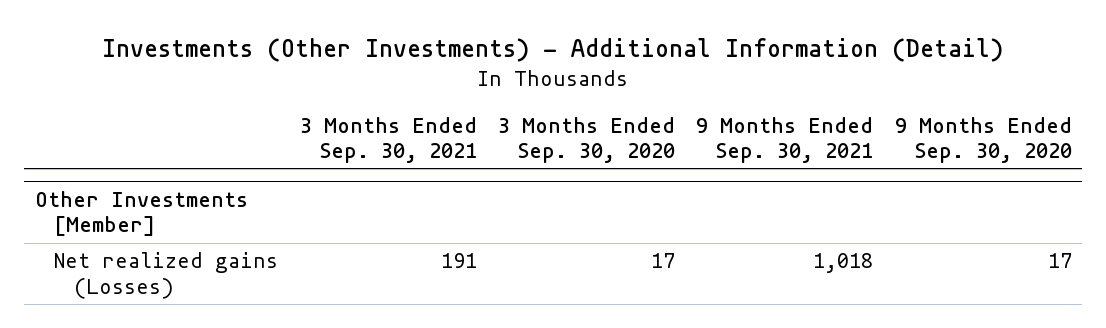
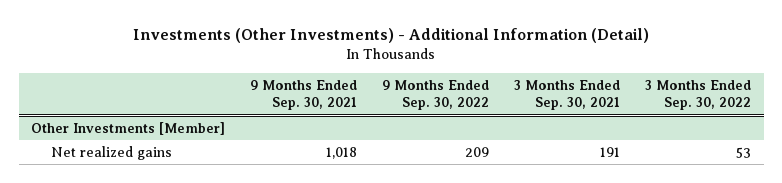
[497,116,675,163] 3 Months Ended Sep. 30, 2020 -> none
[894,116,1072,163] 9 Months Ended Sep. 30, 2020 -> none
none -> [382,79,490,111] 9 Months Ended Sep. 30, 2022
none -> [645,79,752,111] 3 Months Ended Sep. 30, 2022
[54,252,279,299] Net realized gains (Losses) -> [51,146,173,161] Net realized gains

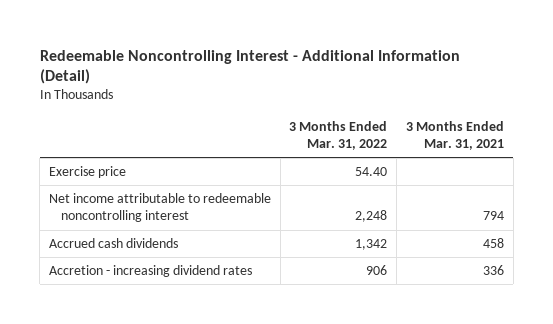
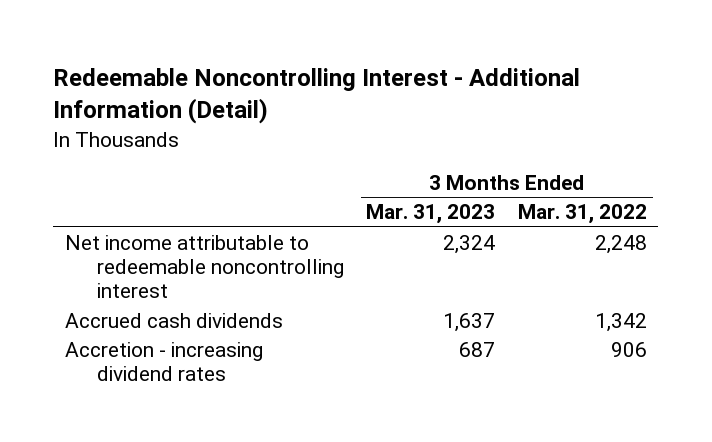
[405,120,504,151] 3 Months Ended Mar. 31, 2021 -> none
none -> [366,204,496,225] Mar. 31, 2023
[48,166,126,179] Exercise price -> none

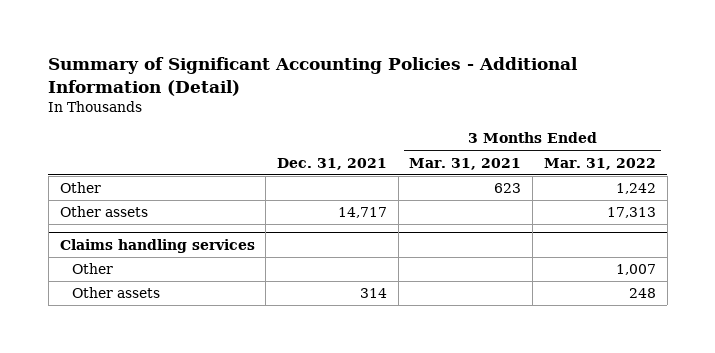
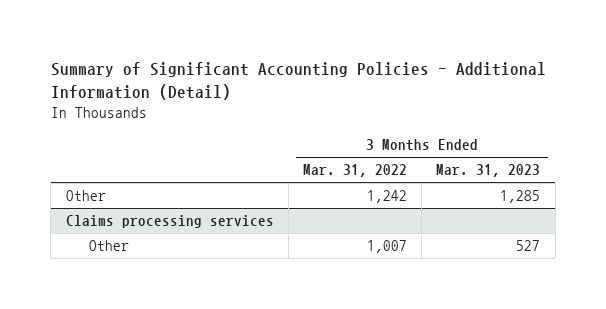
[277,157,388,170] Dec. 31, 2021 -> none
[409,157,522,170] Mar. 31, 2021 -> none
none -> [436,164,541,178] Mar. 31, 2023
[59,206,148,218] Other assets -> none
[59,238,255,253] Claims handling services -> [65,215,274,229] Claims processing services
[72,287,161,299] Other assets -> none

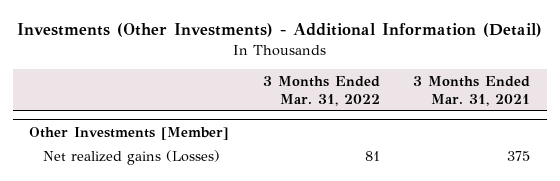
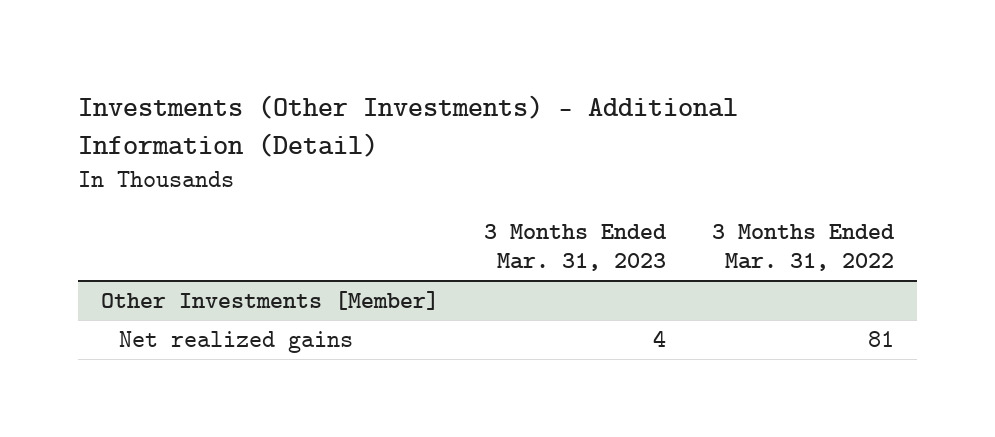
[413,76,531,106] 3 Months Ended Mar. 31, 2021 -> none
none -> [484,223,668,271] 3 Months Ended Mar. 31, 2023
[42,149,220,165] Net realized gains (Losses) -> [119,331,354,354] Net realized gains

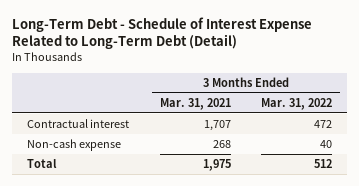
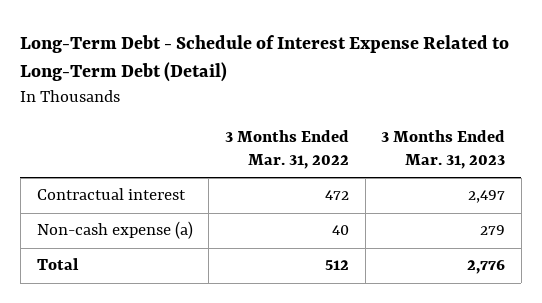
[159,97,231,110] Mar. 31, 2021 -> none
none -> [381,130,506,170] 3 Months Ended Mar. 31, 2023
[27,139,122,152] Non-cash expense -> [36,221,193,240] Non-cash expense (a)

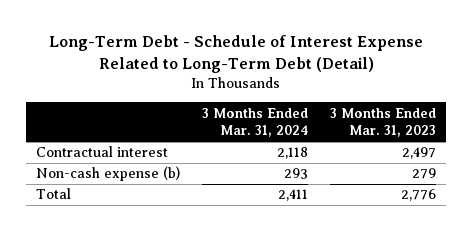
[224,130,349,170] 3 Months Ended Mar. 31, 2022 -> none
none -> [201,107,308,138] 3 Months Ended Mar. 31, 2024
[36,221,193,240] Non-cash expense (a) -> [36,166,181,182] Non-cash expense (b)

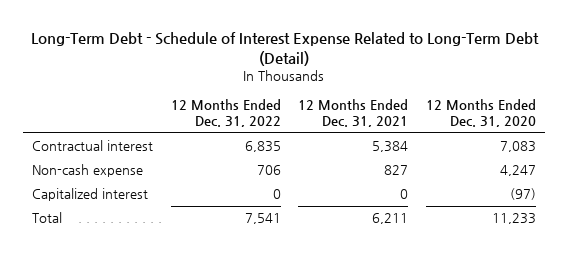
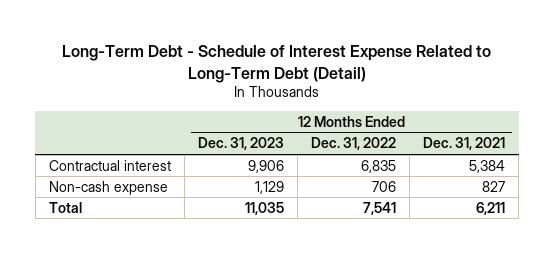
[426,99,537,128] 12 Months Ended Dec. 31, 2020 -> none
none -> [197,137,284,151] Dec. 31, 2023
[31,188,148,202] Capitalized interest -> none

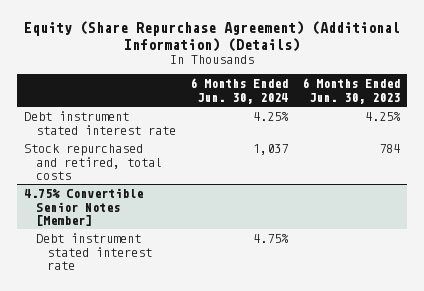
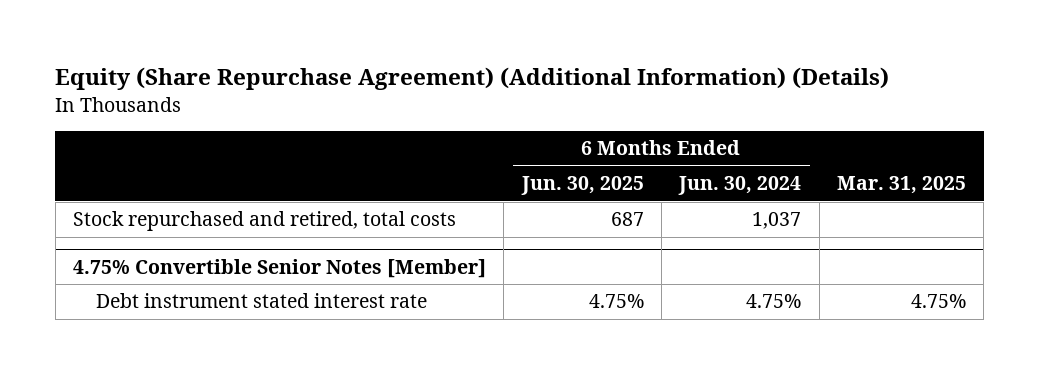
[301,78,400,104] 6 Months Ended Jun. 30, 2023 -> none
none -> [520,176,644,196] Jun. 30, 2025
none -> [836,176,966,195] Mar. 31, 2025
[24,111,176,135] Debt instrument stated interest rate -> none

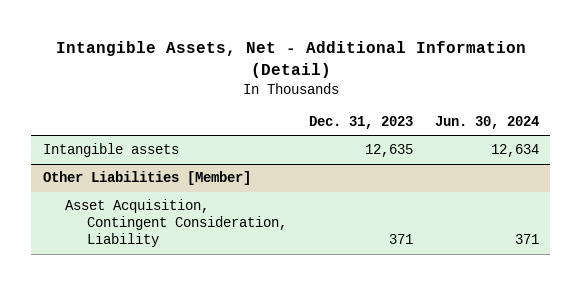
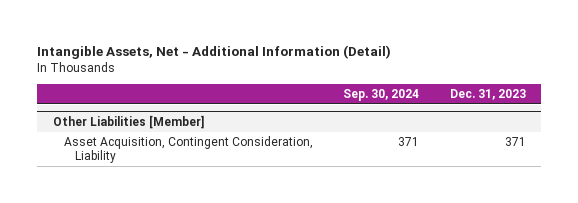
[434,116,539,130] Jun. 30, 2024 -> none
none -> [343,88,420,101] Sep. 30, 2024
[42,143,179,158] Intangible assets -> none

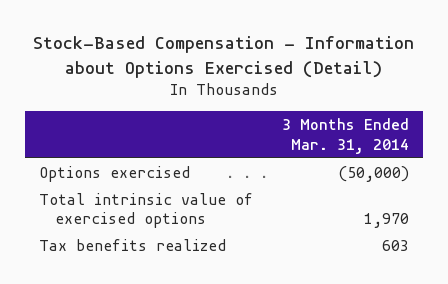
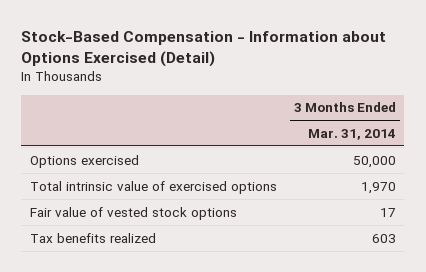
[338,166,410,183] (50,000) -> [352,155,396,168] 50,000
none -> [29,206,237,220] Fair value of vested stock options

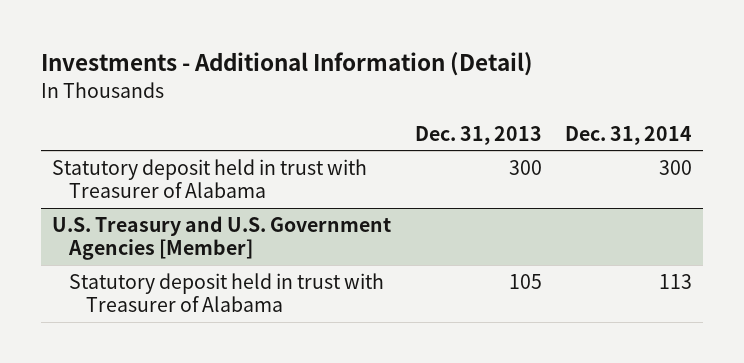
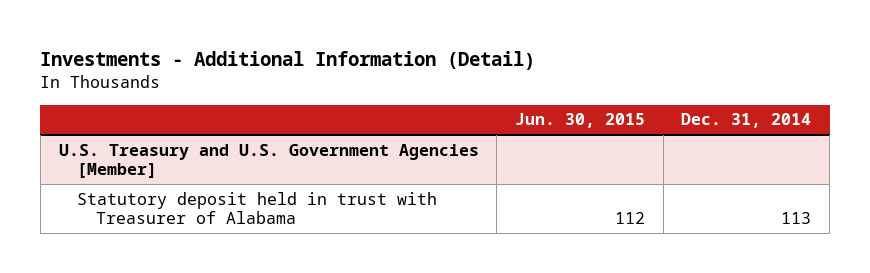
[414,125,542,145] Dec. 31, 2013 -> none
none -> [515,113,646,129] Jun. 30, 2015
[52,158,368,199] Statutory deposit held in trust with Treasurer of Alabama -> none

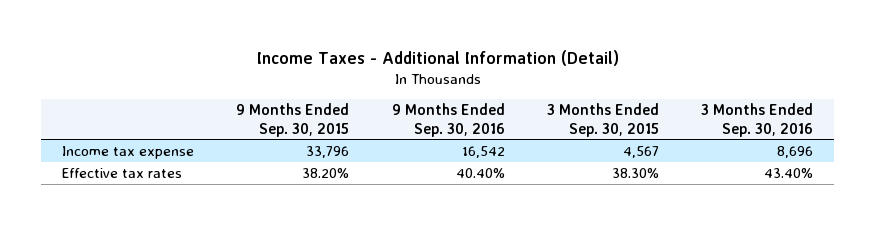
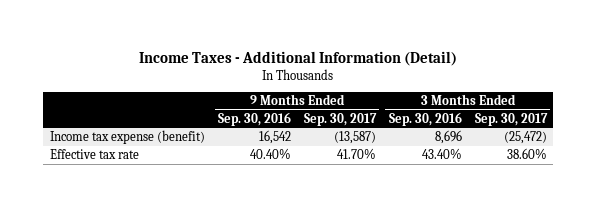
[236,103,350,137] 9 Months Ended Sep. 30, 2015 -> none
[546,103,659,137] 3 Months Ended Sep. 30, 2015 -> none
none -> [303,112,377,126] Sep. 30, 2017
none -> [474,112,548,126] Sep. 30, 2017
[62,146,195,160] Income tax expense -> [49,129,205,144] Income tax expense (benefit)
[62,168,183,179] Effective tax rates -> [49,148,139,159] Effective tax rate

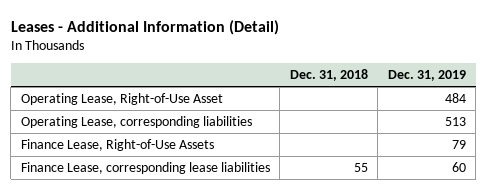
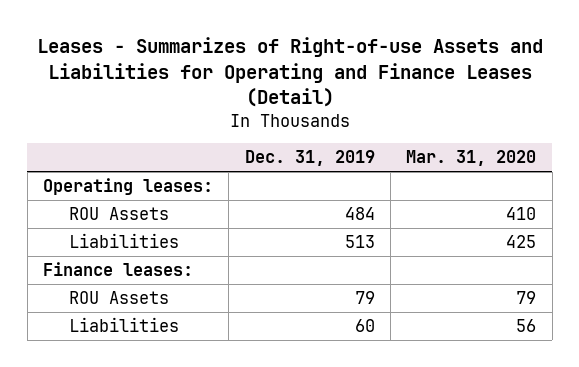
[10,19,279,35] Leases - Additional Information (Detail) -> [36,36,543,108] Leases - Summarizes of Right-of-use Assets and Liabilities for Operating and Finance Leases (Detail)
[289,69,368,82] Dec. 31, 2018 -> none
none -> [406,150,537,167] Mar. 31, 2020
none -> [42,177,213,195] Operating leases:
[20,93,223,106] Operating Lease, Right-of-Use Asset -> [68,206,169,220] ROU Assets
[20,116,252,129] Operating Lease, corresponding liabilities -> [68,232,179,248] Liabilities
none -> [42,261,193,276] Finance leases:
[20,139,214,152] Finance Lease, Right-of-Use Assets -> [68,290,169,304] ROU Assets
[20,162,270,175] Finance Lease, corresponding lease liabilities -> [68,316,179,332] Liabilities

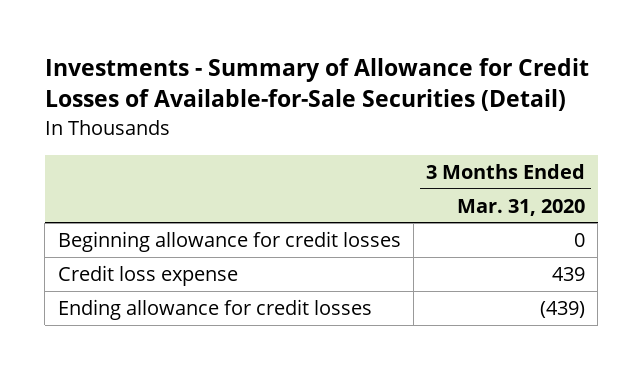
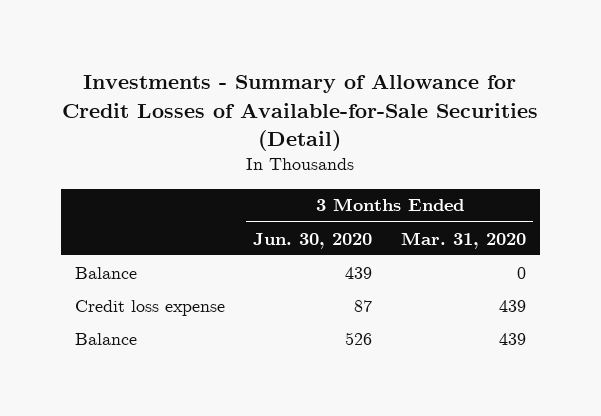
none -> [253,232,373,249] Jun. 30, 2020
[57,231,401,253] Beginning allowance for credit losses -> [75,266,138,279] Balance
[57,299,372,321] Ending allowance for credit losses -> none
none -> [75,332,138,345] Balance

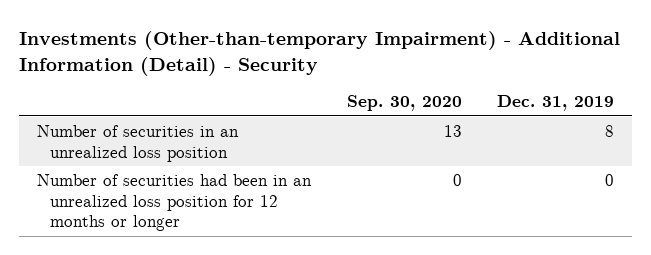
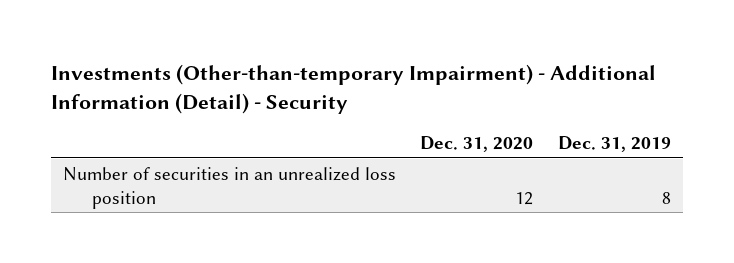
[346,95,462,112] Sep. 30, 2020 -> none
none -> [420,135,534,152] Dec. 31, 2020
[37,173,313,232] Number of securities had been in an unrealized loss position for 12 months or longer -> none

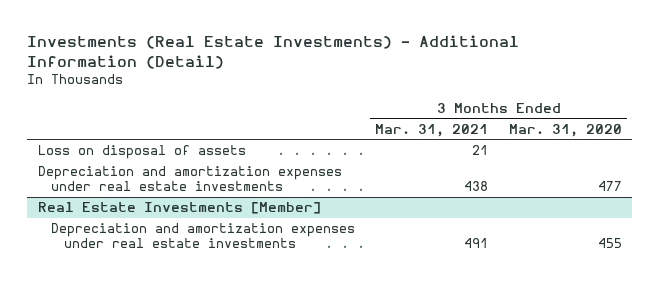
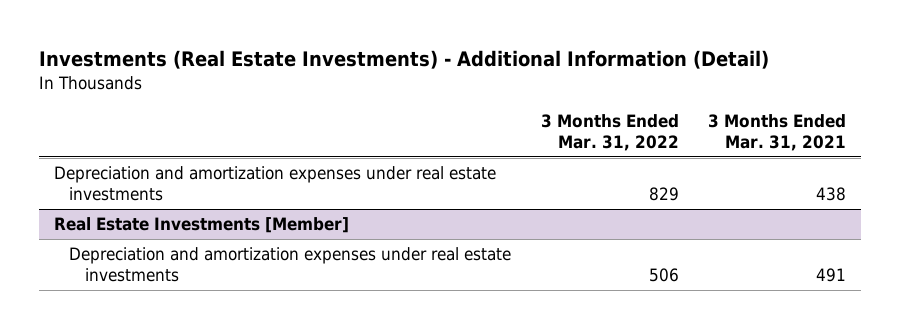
[508,123,622,137] Mar. 31, 2020 -> none
none -> [540,113,679,152] 3 Months Ended Mar. 31, 2022
[37,145,246,160] Loss on disposal of assets -> none

